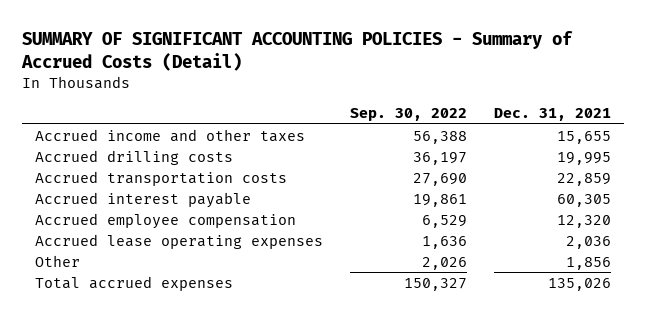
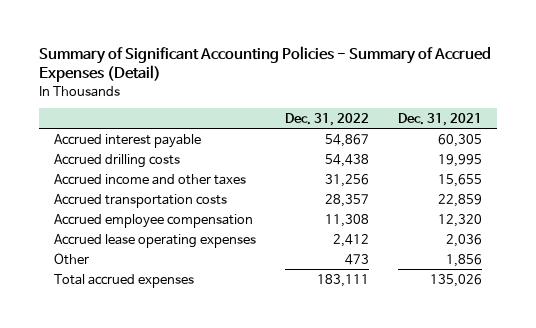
[21,30,574,71] SUMMARY OF SIGNIFICANT ACCOUNTING POLICIES - Summary of Accrued Costs (Detail) -> [38,45,491,83] Summary of Significant Accounting Policies - Summary of Accrued Expenses (Detail)
[350,108,468,122] Sep. 30, 2022 -> none
none -> [284,112,369,126] Dec. 31, 2022
[35,191,252,208] Accrued interest payable -> [53,133,201,148] Accrued interest payable
[35,128,306,142] Accrued income and other taxes -> [53,173,246,185] Accrued income and other taxes

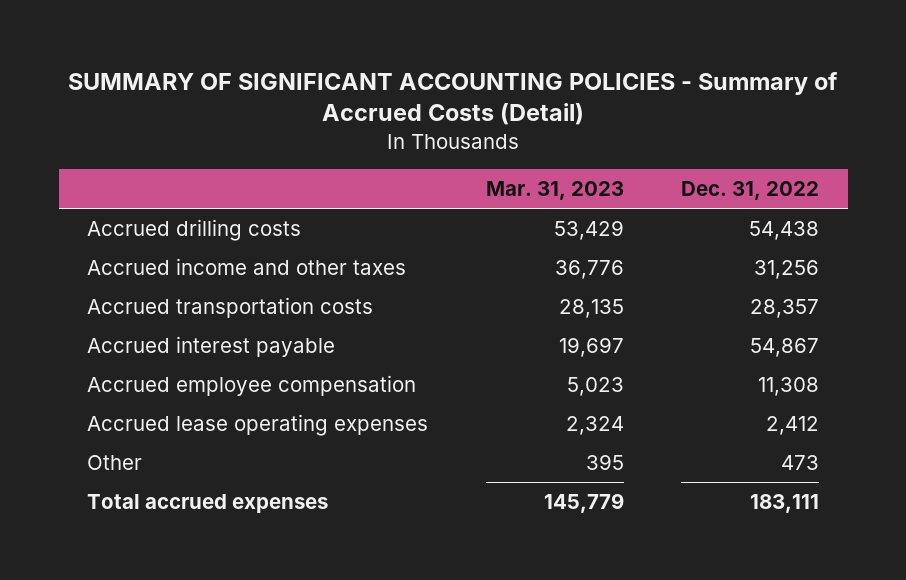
[38,45,491,83] Summary of Significant Accounting Policies - Summary of Accrued Expenses (Detail) -> [68,71,839,126] SUMMARY OF SIGNIFICANT ACCOUNTING POLICIES - Summary of Accrued Costs (Detail)
[398,112,483,126] Dec. 31, 2021 -> none
none -> [485,180,624,200] Mar. 31, 2023
[53,133,201,148] Accrued interest payable -> [87,335,336,357] Accrued interest payable

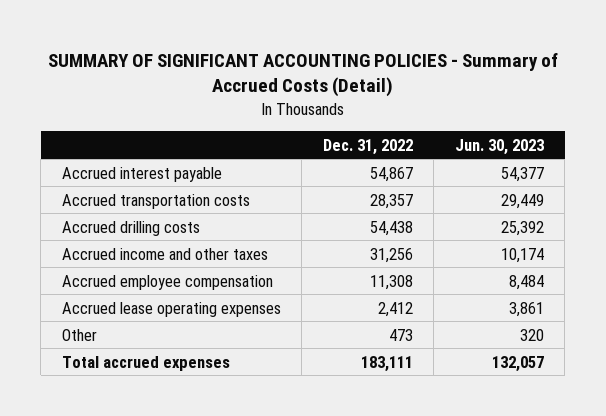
[485,180,624,200] Mar. 31, 2023 -> none
none -> [454,138,544,155] Jun. 30, 2023
[87,335,336,357] Accrued interest payable -> [61,166,222,182] Accrued interest payable
[87,296,374,318] Accrued transportation costs -> [61,193,250,209] Accrued transportation costs

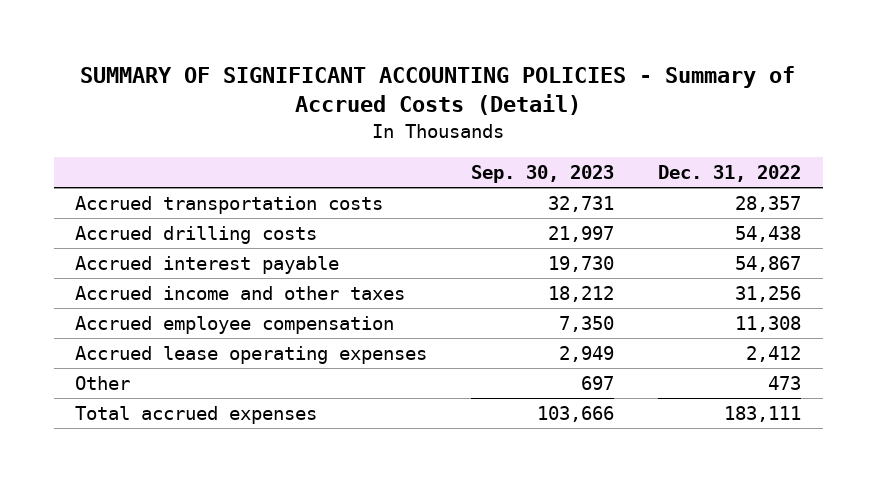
[454,138,544,155] Jun. 30, 2023 -> none
none -> [471,164,615,183] Sep. 30, 2023
[61,166,222,182] Accrued interest payable -> [75,256,340,275] Accrued interest payable

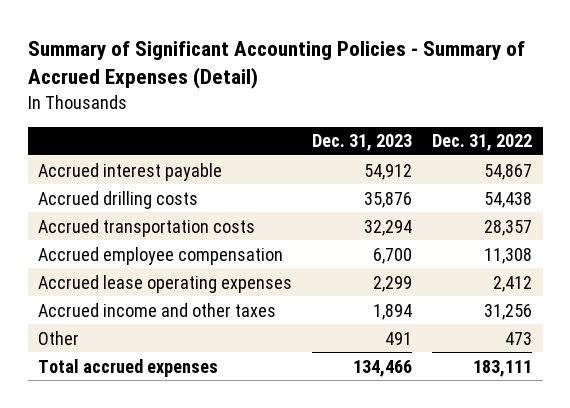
[80,65,796,116] SUMMARY OF SIGNIFICANT ACCOUNTING POLICIES - Summary of Accrued Costs (Detail) -> [27,40,525,90] Summary of Significant Accounting Policies - Summary of Accrued Expenses (Detail)
[471,164,615,183] Sep. 30, 2023 -> none
none -> [312,134,413,152] Dec. 31, 2023
[75,226,318,245] Accrued drilling costs -> [37,190,198,209] Accrued drilling costs
[75,196,384,215] Accrued transportation costs -> [37,218,255,237] Accrued transportation costs
[75,286,406,301] Accrued income and other taxes -> [37,302,276,317] Accrued income and other taxes

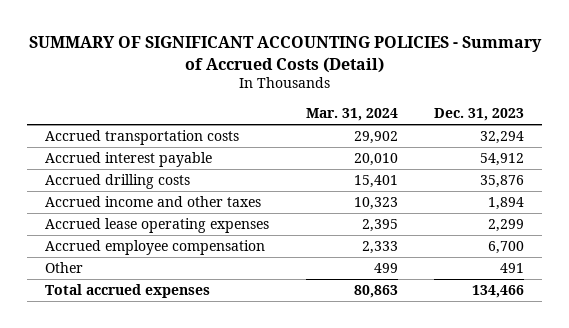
[27,40,525,90] Summary of Significant Accounting Policies - Summary of Accrued Expenses (Detail) -> [28,36,542,73] SUMMARY OF SIGNIFICANT ACCOUNTING POLICIES - Summary of Accrued Costs (Detail)
[432,134,533,152] Dec. 31, 2022 -> none
none -> [305,108,398,122] Mar. 31, 2024
[37,218,255,237] Accrued transportation costs -> [44,130,239,146] Accrued transportation costs
[37,274,292,293] Accrued lease operating expenses -> [44,218,269,234] Accrued lease operating expenses
[37,246,283,265] Accrued employee compensation -> [44,240,265,256] Accrued employee compensation

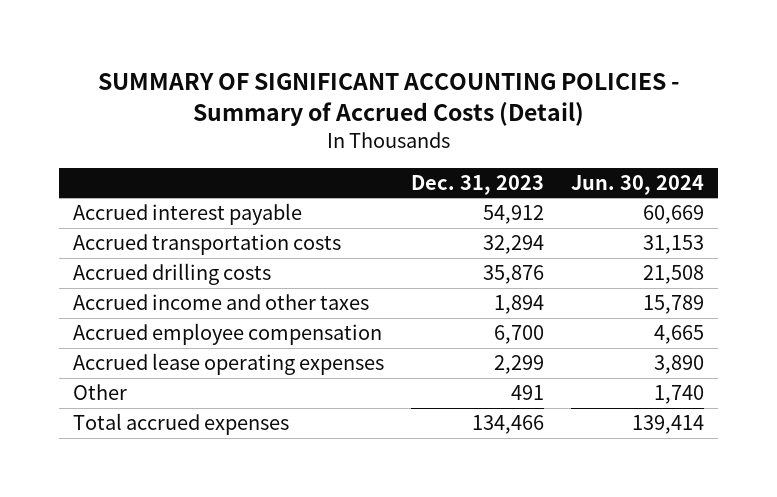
[305,108,398,122] Mar. 31, 2024 -> none
none -> [571,174,705,195] Jun. 30, 2024
[44,130,239,146] Accrued transportation costs -> [72,234,341,256] Accrued transportation costs
[44,218,269,234] Accrued lease operating expenses -> [72,353,384,376] Accrued lease operating expenses

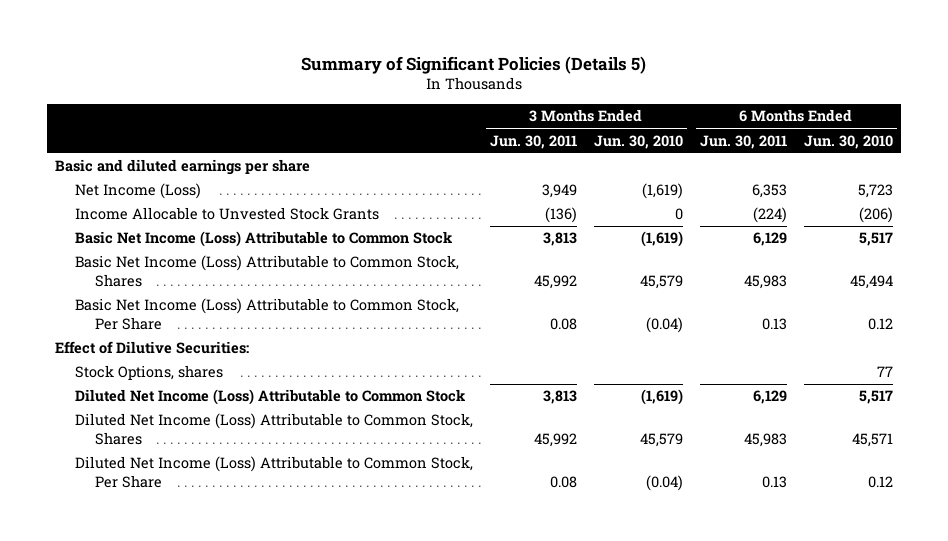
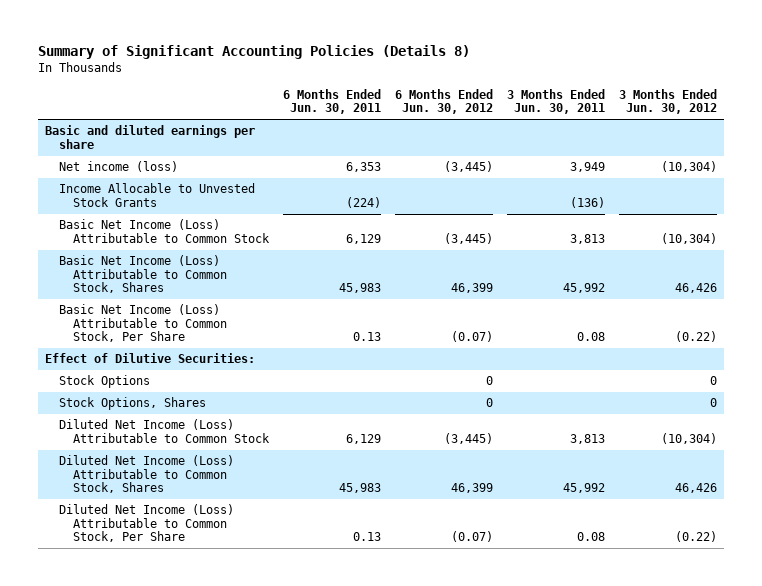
[301,55,647,74] Summary of Significant Policies (Details 5) -> [37,45,470,60] Summary of Significant Accounting Policies (Details 8)
[593,134,683,149] Jun. 30, 2010 -> none
[803,134,893,149] Jun. 30, 2010 -> none
none -> [395,88,494,115] 6 Months Ended Jun. 30, 2012
none -> [619,88,718,115] 3 Months Ended Jun. 30, 2012
[75,183,202,200] Net Income (Loss) -> [59,161,179,173] Net income (loss)
none -> [59,375,151,389] Stock Options
[75,365,224,381] Stock Options, shares -> [59,397,207,411] Stock Options, Shares

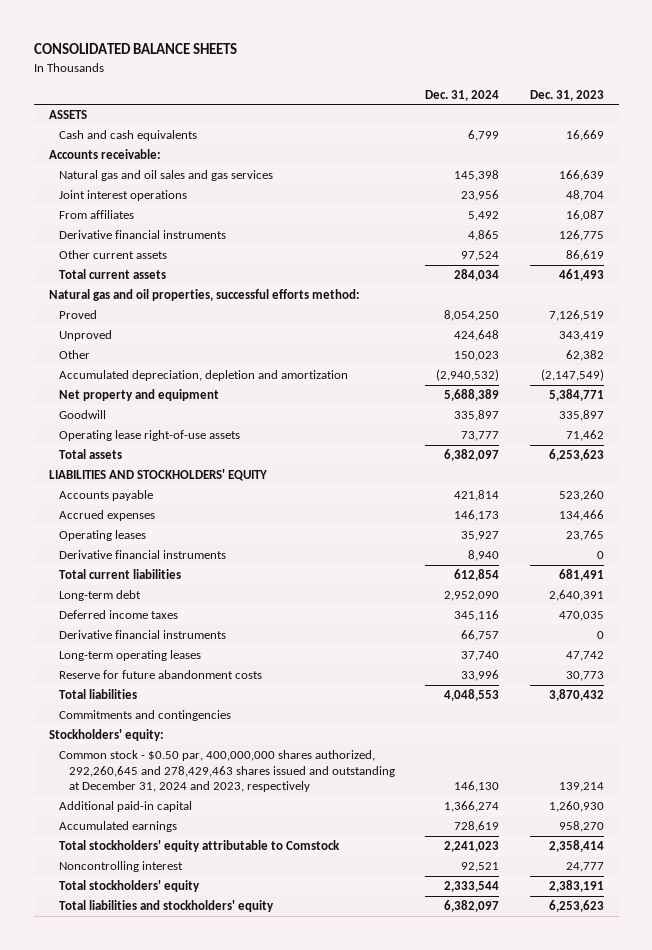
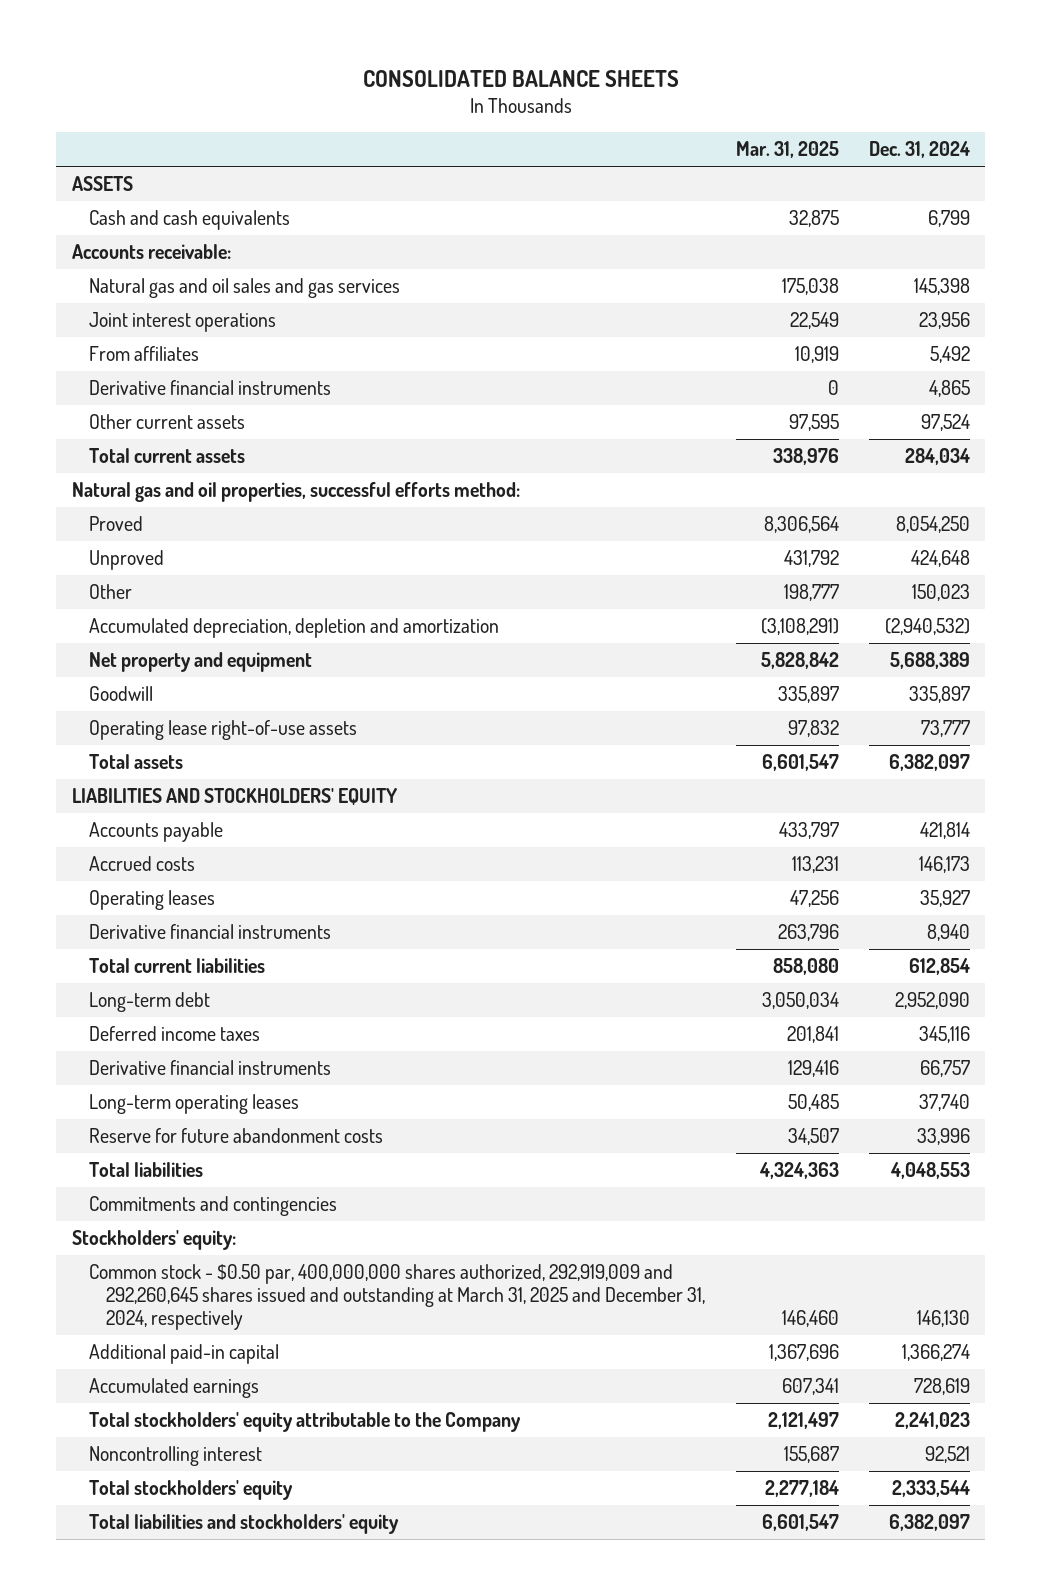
[529,89,604,101] Dec. 31, 2023 -> none
none -> [735,141,839,159] Mar. 31, 2025
[58,510,155,522] Accrued expenses -> [88,856,195,872] Accrued costs
[58,750,395,793] Common stock - $0.50 par, 400,000,000 shares authorized, 292,260,645 and 278,429,463 shares issued and outstanding at December 31, 2024 and 2023, respectively -> [88,1264,706,1330] Common stock - $0.50 par, 400,000,000 shares authorized, 292,919,009 and 292,260,645 shares issued and outstanding at March 31, 2025 and December 31, 2024, respectively
[58,840,340,853] Total stockholders' equity attributable to Comstock -> [88,1412,521,1433] Total stockholders' equity attributable to the Company

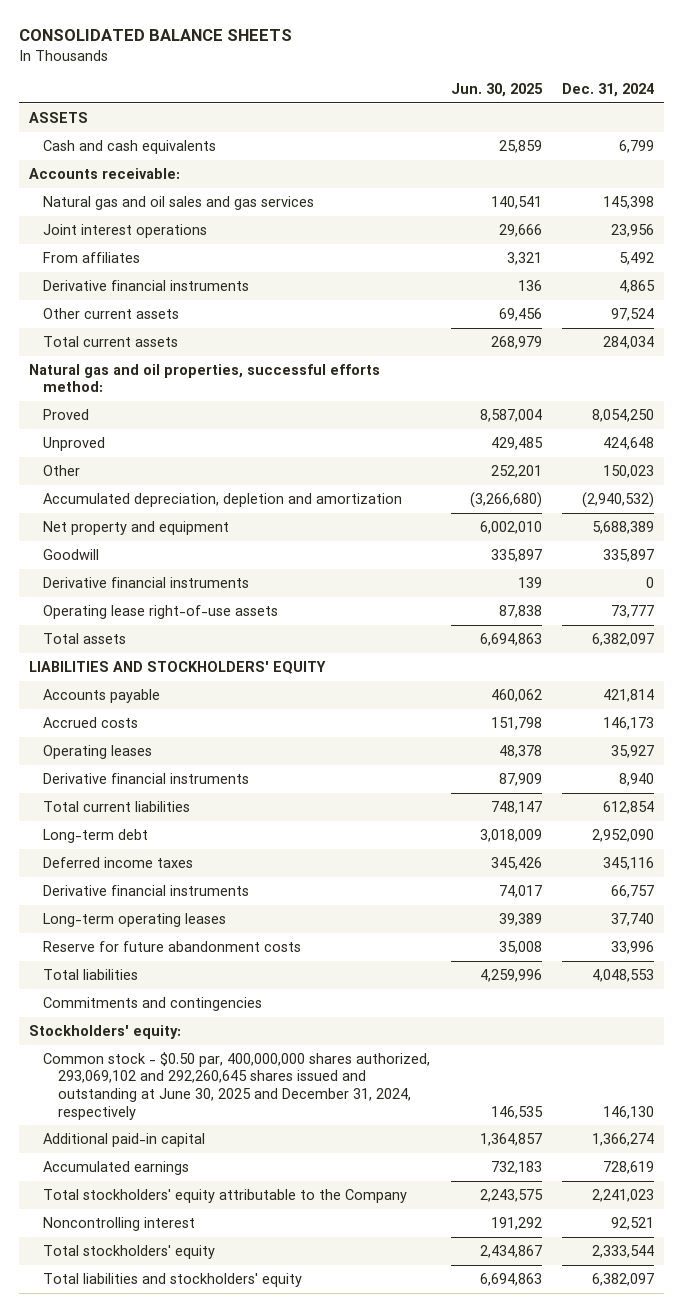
[735,141,839,159] Mar. 31, 2025 -> none
none -> [450,82,543,97] Jun. 30, 2025
none -> [43,576,250,588] Derivative financial instruments
[88,1264,706,1330] Common stock - $0.50 par, 400,000,000 shares authorized, 292,919,009 and 292,260,645 shares issued and outstanding at March 31, 2025 and December 31, 2024, respectively -> [43,1051,431,1120] Common stock - $0.50 par, 400,000,000 shares authorized, 293,069,102 and 292,260,645 shares issued and outstanding at June 30, 2025 and December 31, 2024, respectively

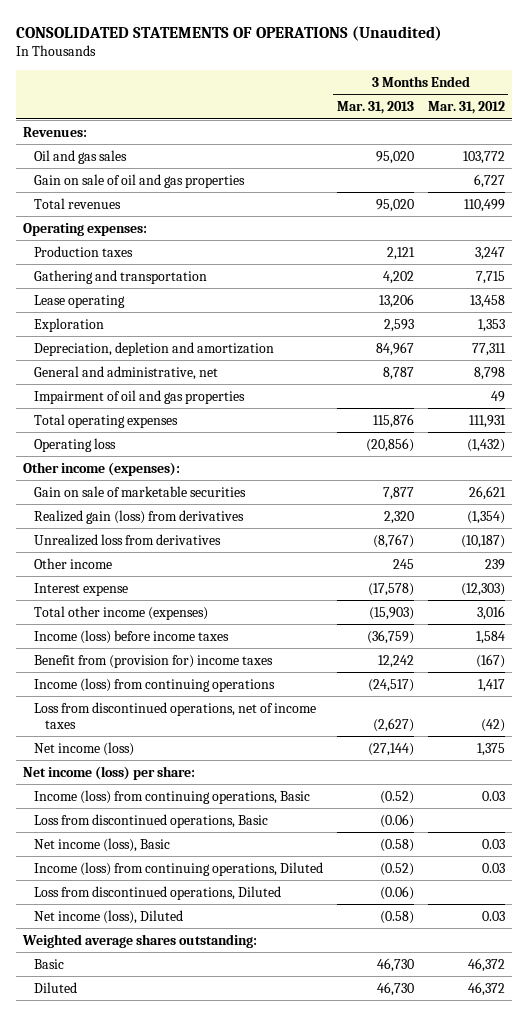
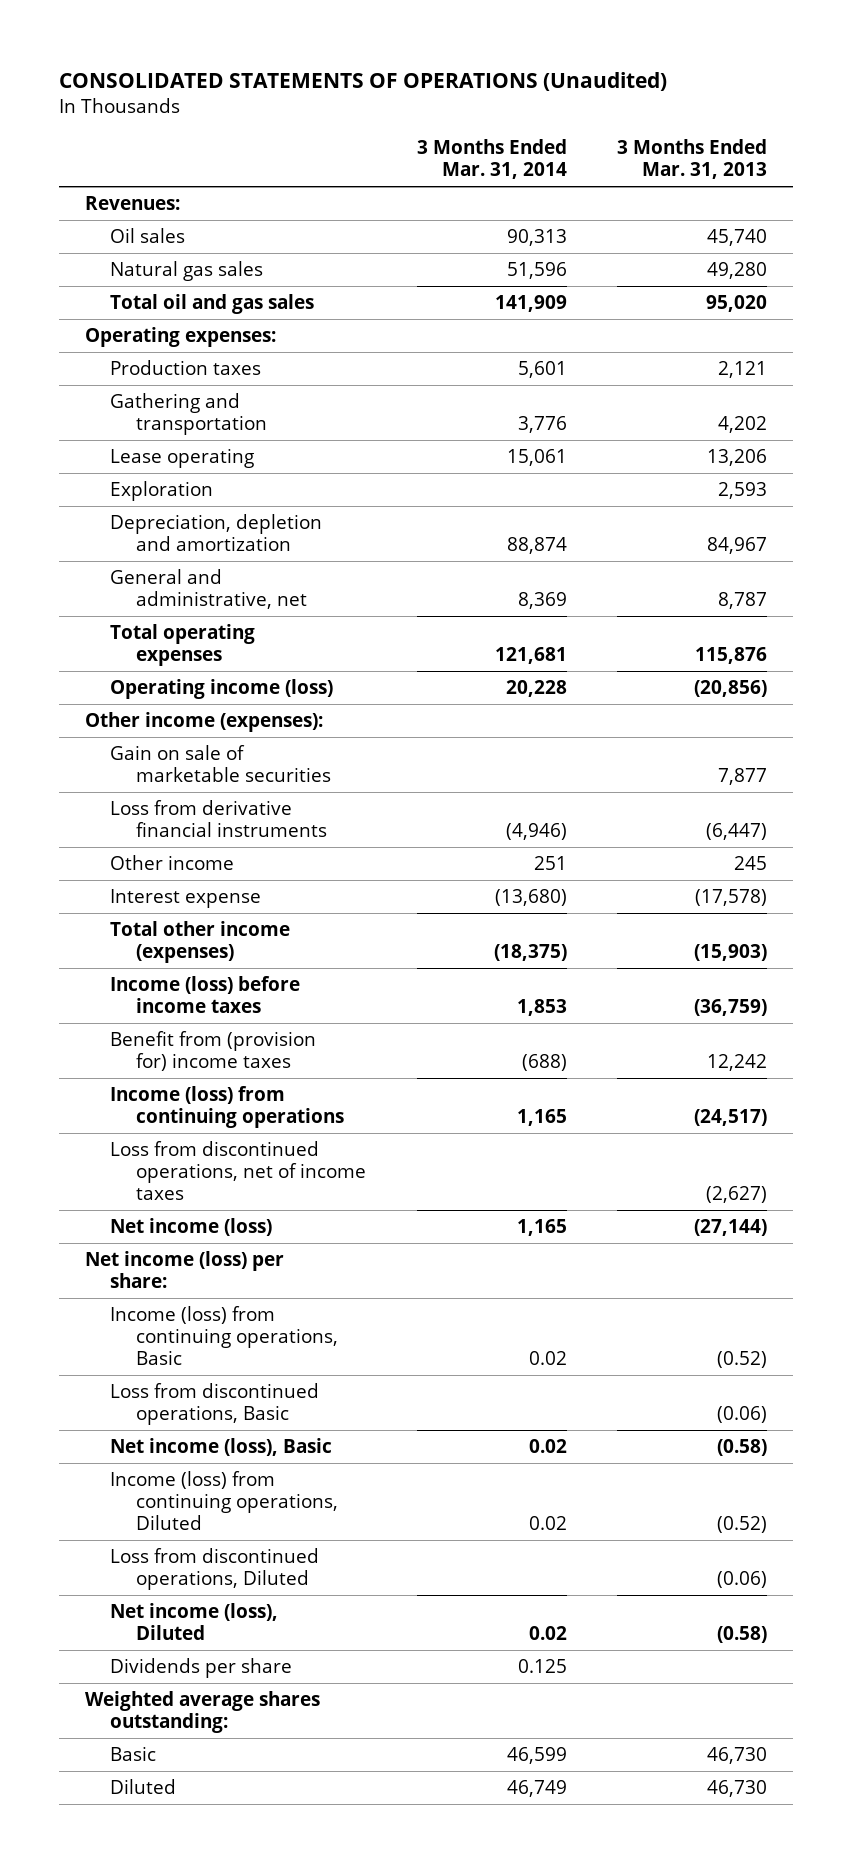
[427,101,505,115] Mar. 31, 2012 -> none
none -> [416,139,567,180] 3 Months Ended Mar. 31, 2014
[34,173,246,188] Gain on sale of oil and gas properties -> none
[34,197,122,209] Total revenues -> none
none -> [110,228,186,244] Oil sales
none -> [110,261,264,282] Natural gas sales
[34,149,128,164] Oil and gas sales -> [110,294,315,315] Total oil and gas sales
[34,389,246,404] Impairment of oil and gas properties -> none
[34,437,117,452] Operating loss -> [110,679,334,700] Operating income (loss)
[34,533,222,546] Unrealized loss from derivatives -> none
[34,509,245,524] Realized gain (loss) from derivatives -> [110,800,327,838] Loss from derivative financial instruments
[383,510,414,524] 2,320 -> [706,823,768,841] (6,447)
none -> [110,1658,293,1679] Dividends per share

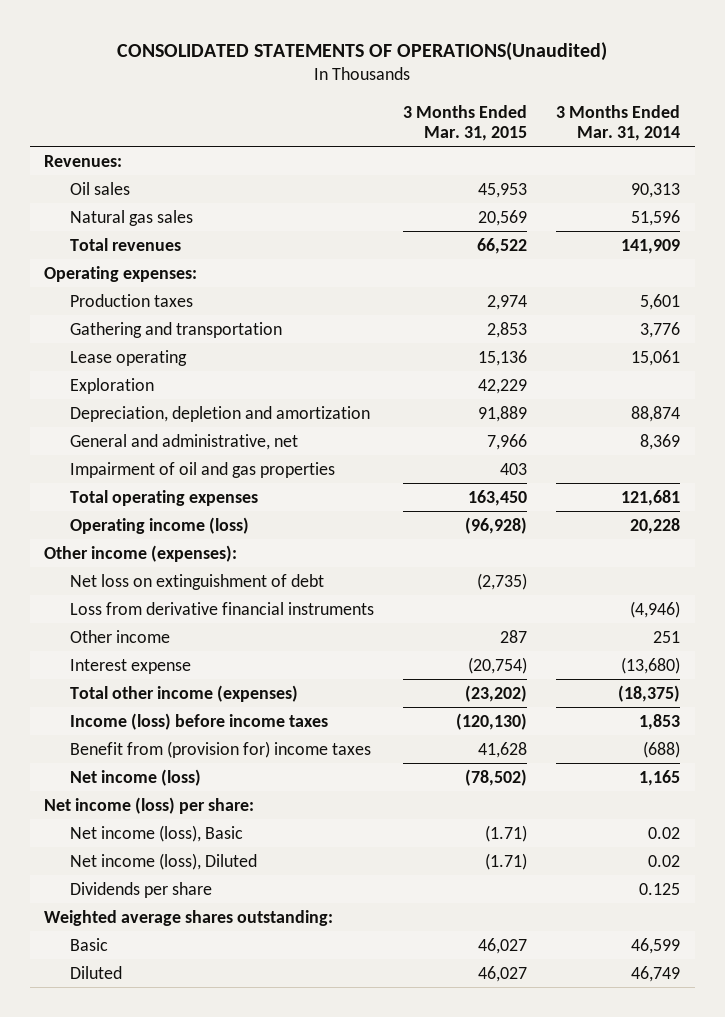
[59,71,668,91] CONSOLIDATED STATEMENTS OF OPERATIONS (Unaudited) -> [117,41,608,61] CONSOLIDATED STATEMENTS OF OPERATIONS(Unaudited)
[617,139,768,180] 3 Months Ended Mar. 31, 2013 -> none
none -> [403,104,528,141] 3 Months Ended Mar. 31, 2015
[110,294,315,315] Total oil and gas sales -> [69,237,181,251] Total revenues
none -> [69,461,335,478] Impairment of oil and gas properties
[110,745,331,783] Gain on sale of marketable securities -> none
none -> [69,573,324,590] Net loss on extinguishment of debt
[110,1086,344,1129] Income (loss) from continuing operations -> none
[110,1141,366,1201] Loss from discontinued operations, net of income taxes -> none
[110,1306,338,1366] Income (loss) from continuing operations, Basic -> none
[110,1383,320,1426] Loss from discontinued operations, Basic -> none
[110,1471,338,1531] Income (loss) from continuing operations, Diluted -> none
[110,1548,320,1591] Loss from discontinued operations, Diluted -> none

